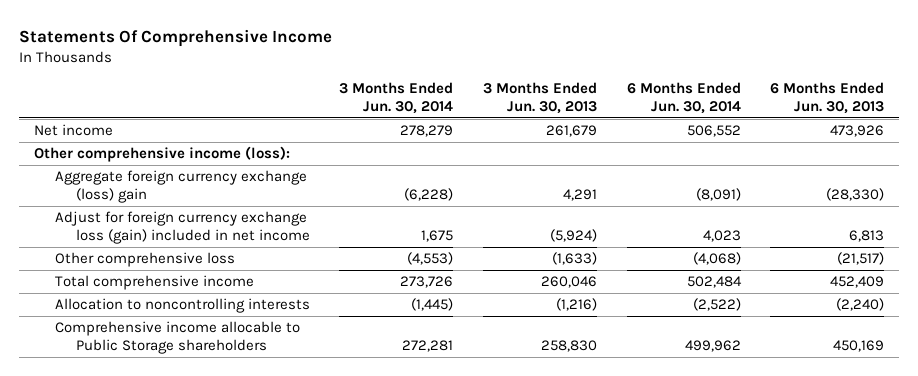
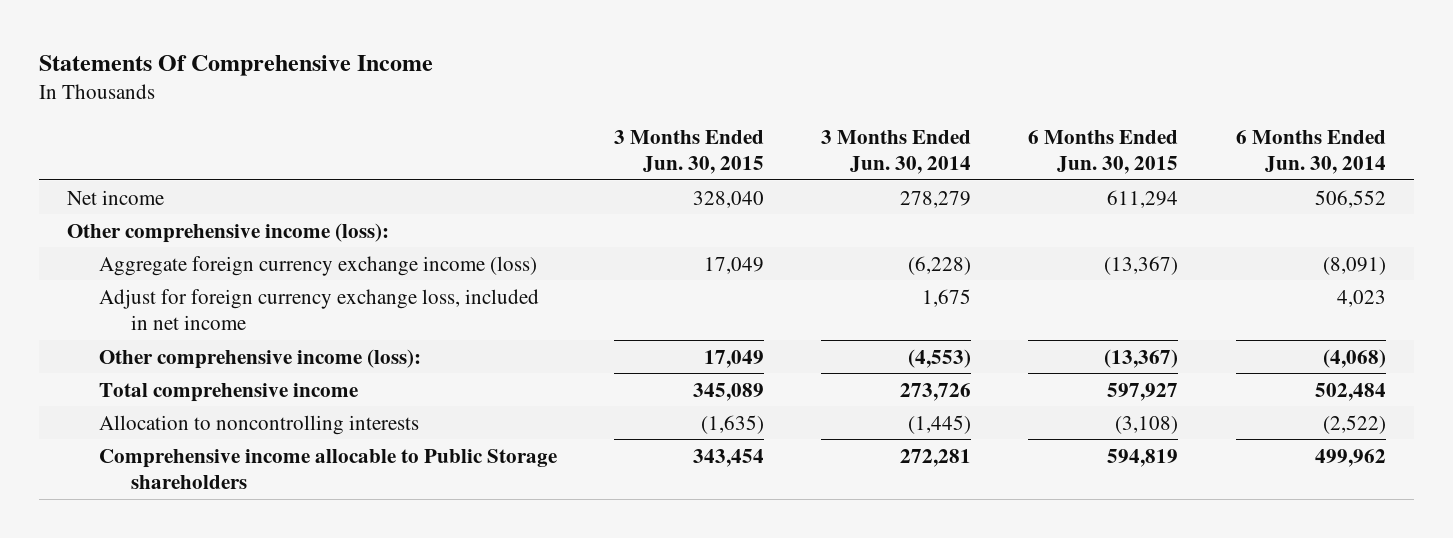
[483,82,598,114] 3 Months Ended Jun. 30, 2013 -> none
[770,82,885,114] 6 Months Ended Jun. 30, 2013 -> none
none -> [614,129,765,174] 3 Months Ended Jun. 30, 2015
none -> [1028,129,1179,174] 6 Months Ended Jun. 30, 2015
[54,170,307,203] Aggregate foreign currency exchange (loss) gain -> [99,255,538,276] Aggregate foreign currency exchange income (loss)
[54,211,310,244] Adjust for foreign currency exchange loss (gain) included in net income -> [99,288,540,330] Adjust for foreign currency exchange loss, included in net income
[54,252,235,268] Other comprehensive loss -> [99,348,422,369] Other comprehensive income (loss):

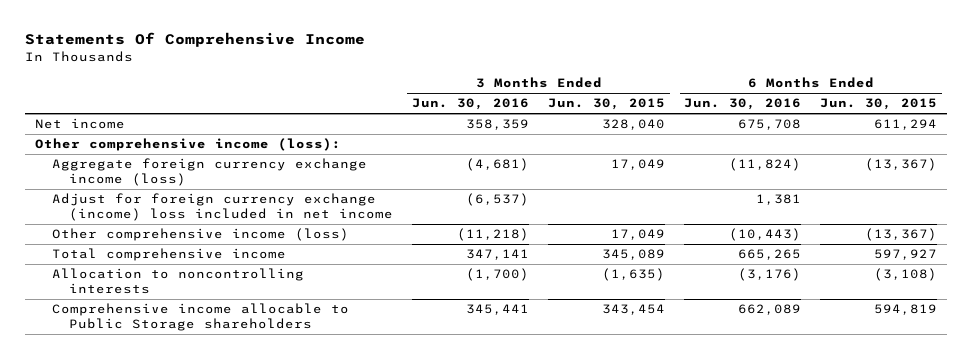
[821,129,972,174] 3 Months Ended Jun. 30, 2014 -> none
[1235,129,1386,174] 6 Months Ended Jun. 30, 2014 -> none
none -> [412,98,530,111] Jun. 30, 2016
none -> [684,98,802,111] Jun. 30, 2016
[99,288,540,330] Adjust for foreign currency exchange loss, included in net income -> [51,193,394,221] Adjust for foreign currency exchange (income) loss included in net income
[99,348,422,369] Other comprehensive income (loss): -> [51,228,349,242] Other comprehensive income (loss)

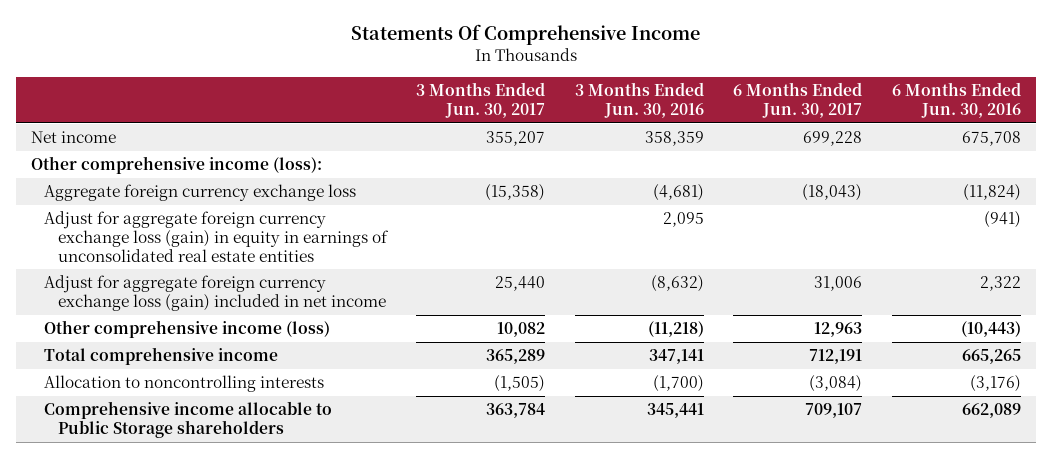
[548,98,666,111] Jun. 30, 2015 -> none
[820,98,938,111] Jun. 30, 2015 -> none
none -> [416,82,546,118] 3 Months Ended Jun. 30, 2017
none -> [733,82,863,118] 6 Months Ended Jun. 30, 2017
[51,158,367,186] Aggregate foreign currency exchange income (loss) -> [44,184,357,202] Aggregate foreign currency exchange loss
none -> [44,211,389,262] Adjust for aggregate foreign currency exchange loss (gain) in equity in earnings of unconsolidated real estate entities
[51,193,394,221] Adjust for foreign currency exchange (income) loss included in net income -> [44,275,386,311] Adjust for aggregate foreign currency exchange loss (gain) included in net income
[466,193,530,207] (6,537) -> [650,275,704,293] (8,632)
[756,194,802,206] 1,381 -> [980,276,1022,292] 2,322

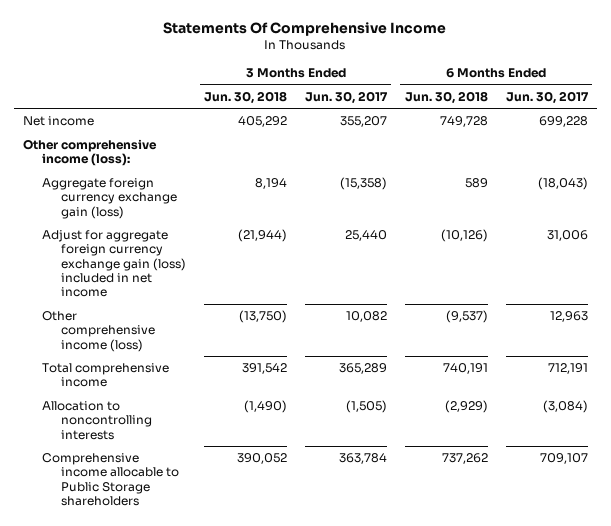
[574,82,704,118] 3 Months Ended Jun. 30, 2016 -> none
[892,82,1022,118] 6 Months Ended Jun. 30, 2016 -> none
none -> [204,91,288,105] Jun. 30, 2018
none -> [404,91,488,105] Jun. 30, 2018
[44,211,389,262] Adjust for aggregate foreign currency exchange loss (gain) in equity in earnings of unconsolidated real estate entities -> none
[44,184,357,202] Aggregate foreign currency exchange loss -> [42,178,178,219] Aggregate foreign currency exchange gain (loss)
[44,275,386,311] Adjust for aggregate foreign currency exchange loss (gain) included in net income -> [42,230,187,298] Adjust for aggregate foreign currency exchange gain (loss) included in net income

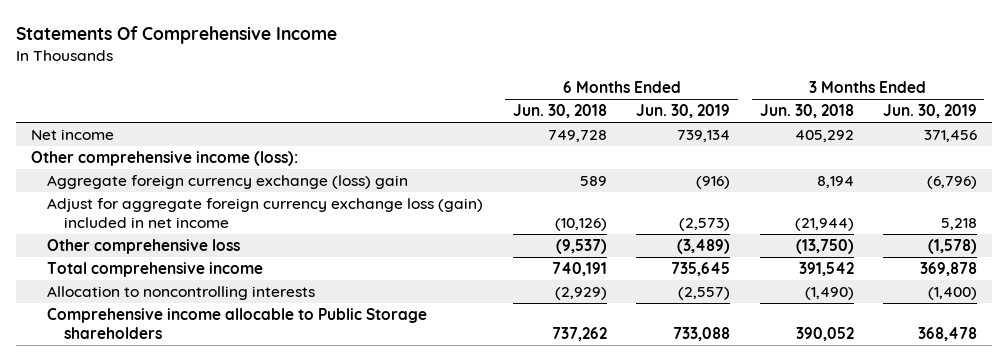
[305,91,389,105] Jun. 30, 2017 -> none
[505,91,589,105] Jun. 30, 2017 -> none
none -> [636,104,731,119] Jun. 30, 2019
none -> [883,104,978,119] Jun. 30, 2019
[42,178,178,219] Aggregate foreign currency exchange gain (loss) -> [47,174,409,189] Aggregate foreign currency exchange (loss) gain
[42,230,187,298] Adjust for aggregate foreign currency exchange gain (loss) included in net income -> [47,197,484,228] Adjust for aggregate foreign currency exchange loss (gain) included in net income
[42,311,156,352] Other comprehensive income (loss) -> [47,238,241,254] Other comprehensive loss

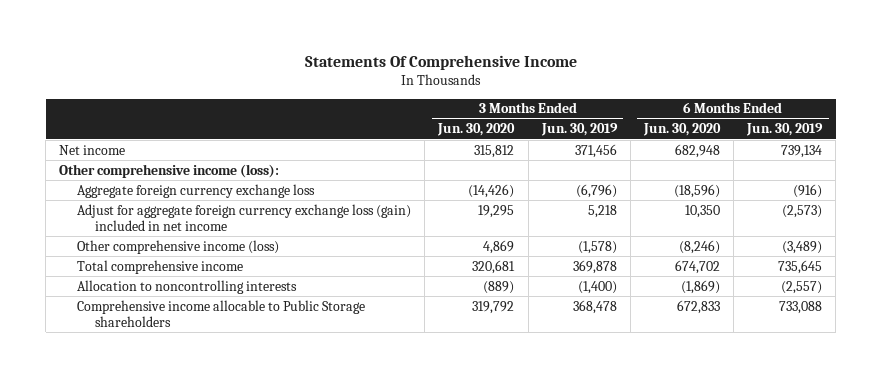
[512,104,607,119] Jun. 30, 2018 -> none
[759,104,854,119] Jun. 30, 2018 -> none
none -> [437,123,516,137] Jun. 30, 2020
none -> [642,123,721,137] Jun. 30, 2020
[47,174,409,189] Aggregate foreign currency exchange (loss) gain -> [77,183,316,198] Aggregate foreign currency exchange loss
[47,238,241,254] Other comprehensive loss -> [77,239,280,254] Other comprehensive income (loss)

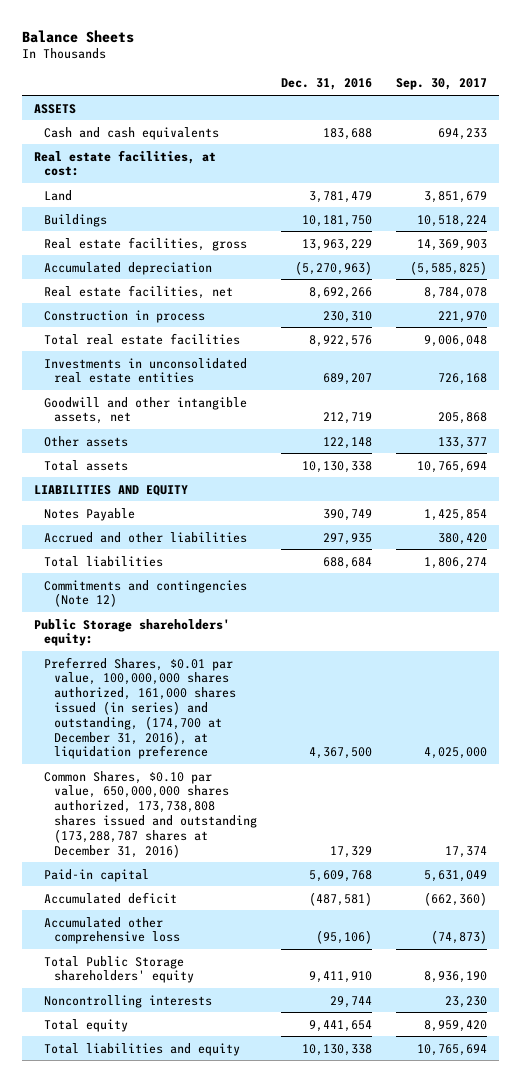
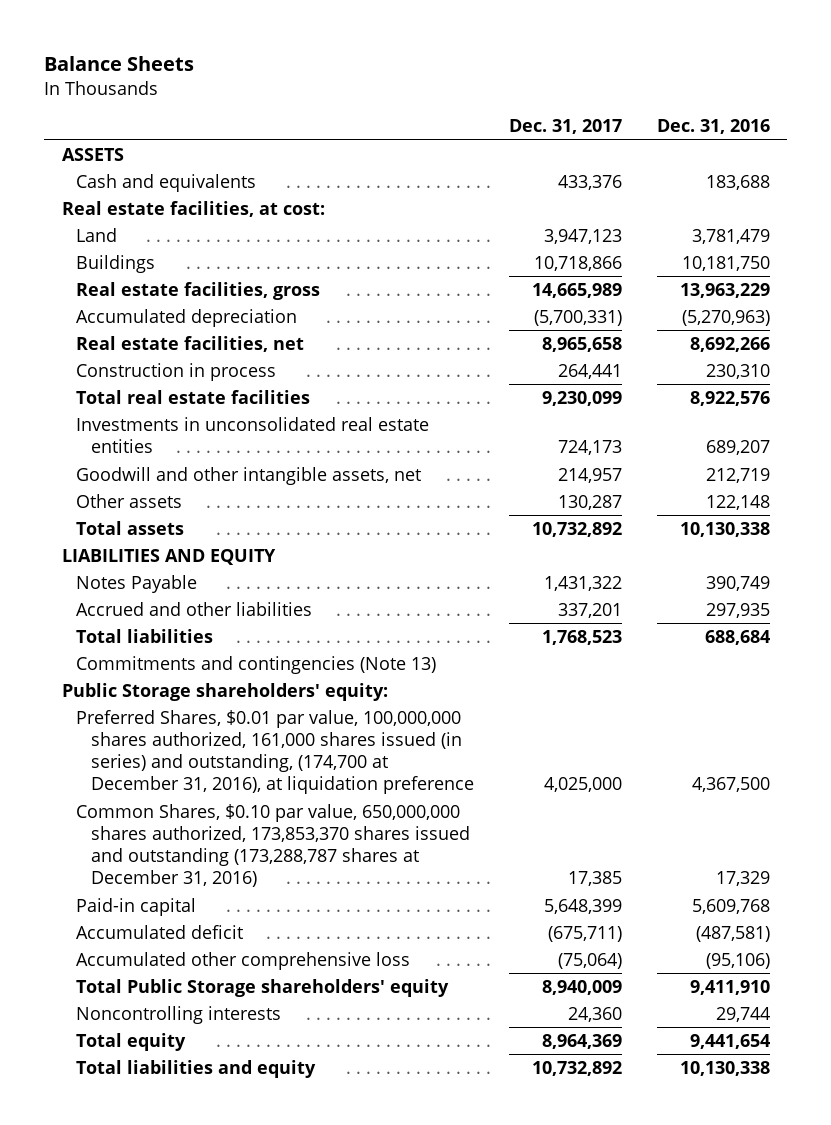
[396,78,488,91] Sep. 30, 2017 -> none
none -> [508,119,622,135] Dec. 31, 2017
[44,126,220,140] Cash and cash equivalents -> [76,173,257,192] Cash and equivalents
[44,579,248,608] Commitments and contingencies (Note 12) -> [76,655,437,674] Commitments and contingencies (Note 13)
[44,770,258,858] Common Shares, $0.10 par value, 650,000,000 shares authorized, 173,738,808 shares issued and outstanding (173,288,787 shares at December 31, 2016) -> [76,803,470,888] Common Shares, $0.10 par value, 650,000,000 shares authorized, 173,853,370 shares issued and outstanding (173,288,787 shares at December 31, 2016)

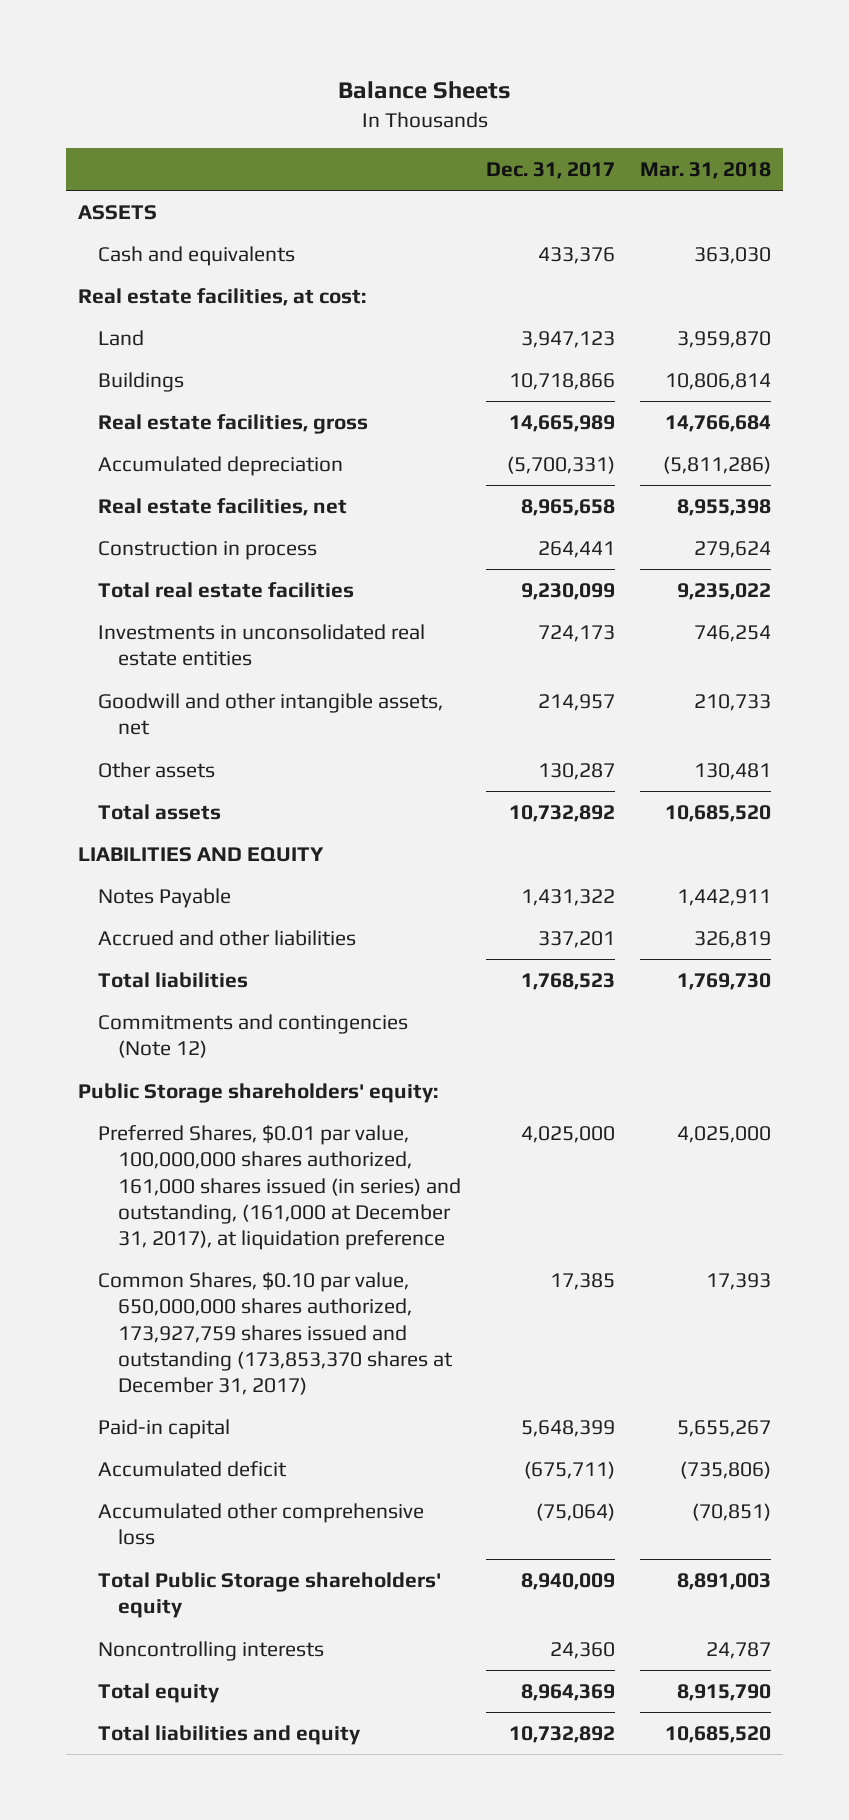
[656,119,770,135] Dec. 31, 2016 -> none
none -> [639,161,771,179] Mar. 31, 2018
[76,655,437,674] Commitments and contingencies (Note 13) -> [98,1013,409,1059] Commitments and contingencies (Note 12)
[76,709,474,795] Preferred Shares, $0.01 par value, 100,000,000 shares authorized, 161,000 shares issued (in series) and outstanding, (174,700 at December 31, 2016), at liquidation preference -> [98,1124,462,1251] Preferred Shares, $0.01 par value, 100,000,000 shares authorized, 161,000 shares issued (in series) and outstanding, (161,000 at December 31, 2017), at liquidation preference
[76,803,470,888] Common Shares, $0.10 par value, 650,000,000 shares authorized, 173,853,370 shares issued and outstanding (173,288,787 shares at December 31, 2016) -> [98,1271,454,1396] Common Shares, $0.10 par value, 650,000,000 shares authorized, 173,927,759 shares issued and outstanding (173,853,370 shares at December 31, 2017)

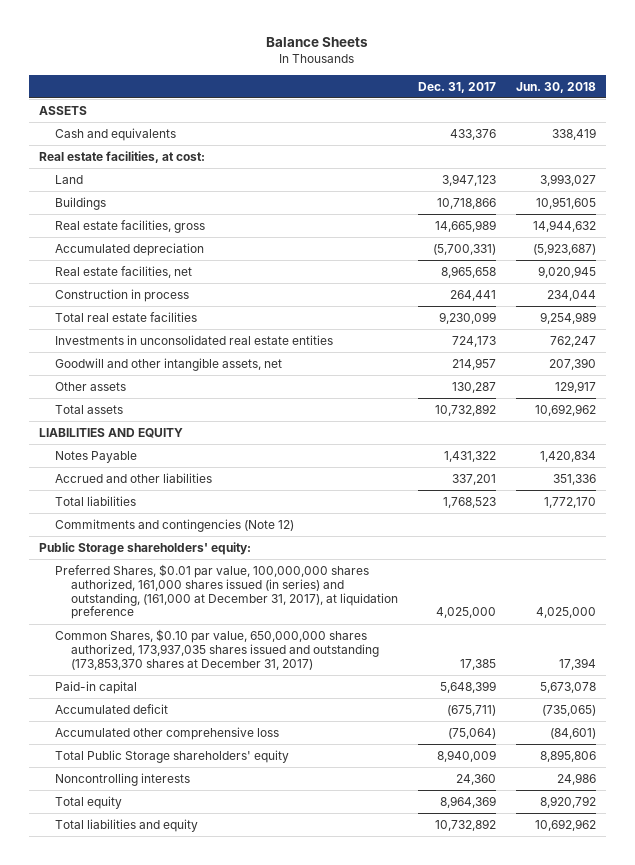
[639,161,771,179] Mar. 31, 2018 -> none
none -> [516,81,597,93] Jun. 30, 2018
[98,1271,454,1396] Common Shares, $0.10 par value, 650,000,000 shares authorized, 173,927,759 shares issued and outstanding (173,853,370 shares at December 31, 2017) -> [55,628,380,670] Common Shares, $0.10 par value, 650,000,000 shares authorized, 173,937,035 shares issued and outstanding (173,853,370 shares at December 31, 2017)

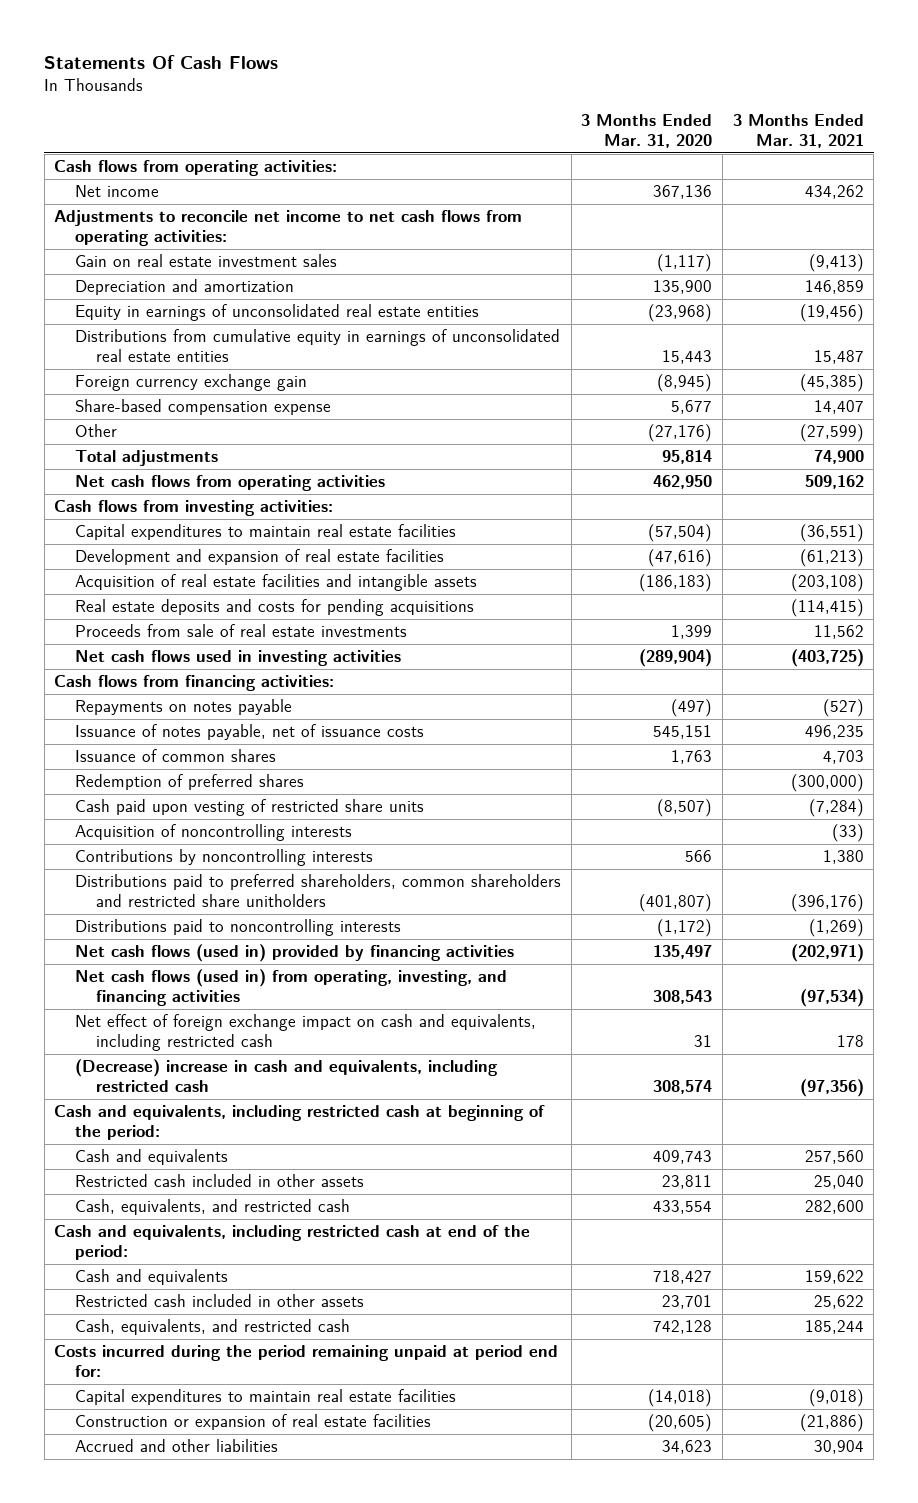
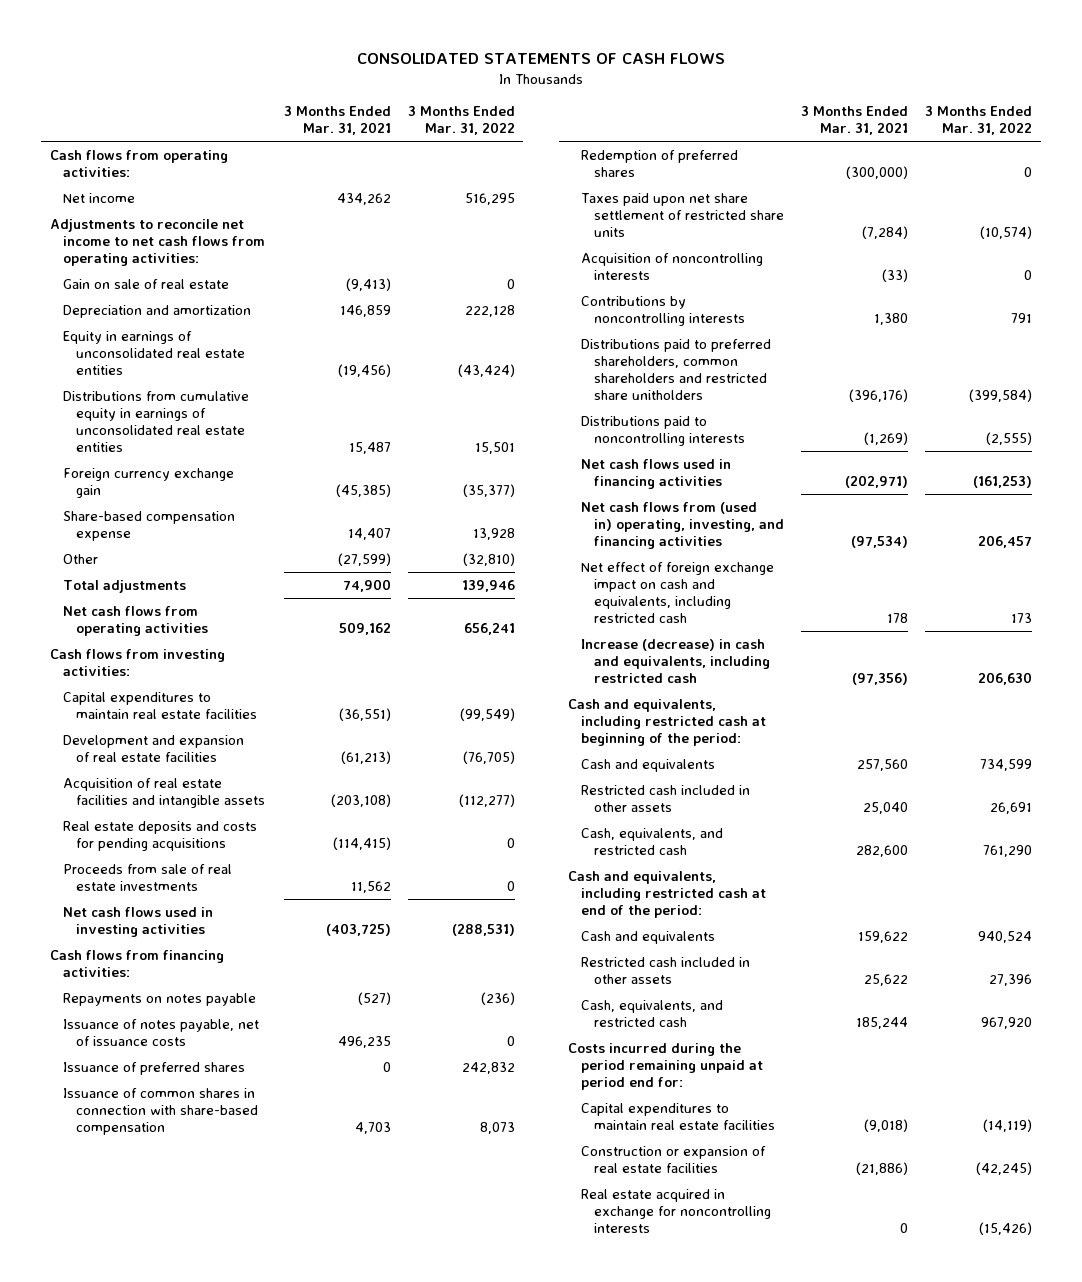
[44,55,279,70] Statements Of Cash Flows -> [357,52,726,64] CONSOLIDATED STATEMENTS OF CASH FLOWS
[581,114,713,148] 3 Months Ended Mar. 31, 2020 -> none
none -> [407,106,515,135] 3 Months Ended Mar. 31, 2022
[75,254,338,268] Gain on real estate investment sales -> [63,279,230,290] Gain on sale of real estate
none -> [63,1062,246,1076] Issuance of preferred shares
[75,749,277,763] Issuance of common shares -> [63,1088,259,1135] Issuance of common shares in connection with share-based compensation
[75,799,425,817] Cash paid upon vesting of restricted share units -> [581,193,785,237] Taxes paid upon net share settlement of restricted share units
[75,944,515,963] Net cash flows (used in) provided by financing activities -> [581,459,732,489] Net cash flows used in financing activities
[75,969,508,1007] Net cash flows (used in) from operating, investing, and financing activities -> [581,502,785,549] Net cash flows from (used in) operating, investing, and financing activities
[75,1059,499,1093] (Decrease) increase in cash and equivalents, including restricted cash -> [581,639,771,683] Increase (decrease) in cash and equivalents, including restricted cash
[75,1439,279,1453] Accrued and other liabilities -> none
none -> [581,1189,772,1233] Real estate acquired in exchange for noncontrolling interests

